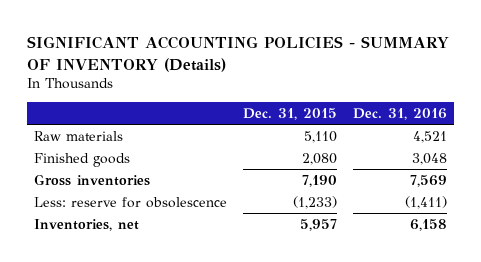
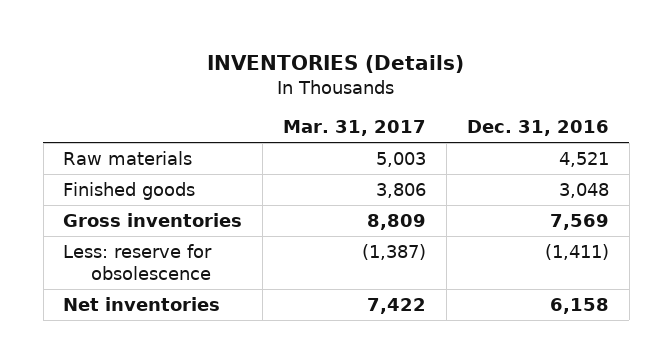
[26,36,449,72] SIGNIFICANT ACCOUNTING POLICIES - SUMMARY OF INVENTORY (Details) -> [207,55,465,74] INVENTORIES (Details)
[242,108,337,121] Dec. 31, 2015 -> none
none -> [283,120,427,137] Mar. 31, 2017
[34,218,140,231] Inventories, net -> [63,296,221,311] Net inventories

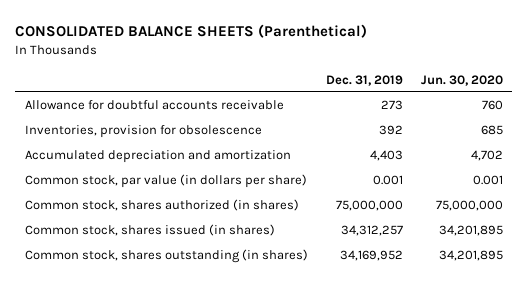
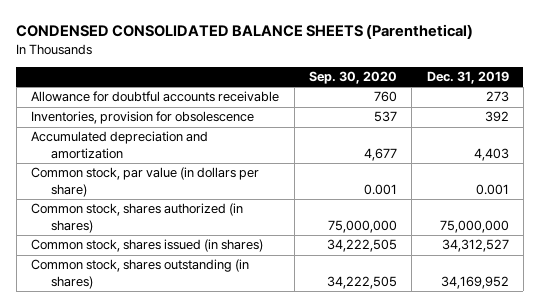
[15,23,368,38] CONSOLIDATED BALANCE SHEETS (Parenthetical) -> [16,24,474,40] CONDENSED CONSOLIDATED BALANCE SHEETS (Parenthetical)
[420,74,503,86] Jun. 30, 2020 -> none
none -> [308,70,397,84] Sep. 30, 2020
[340,225,403,237] 34,312,257 -> [441,239,509,253] 34,312,527

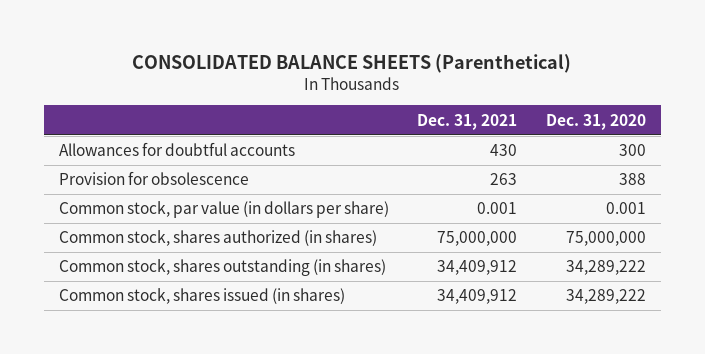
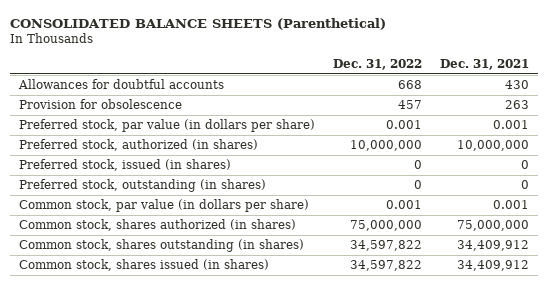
[546,113,647,130] Dec. 31, 2020 -> none
none -> [333,59,423,71] Dec. 31, 2022
none -> [19,118,316,132] Preferred stock, par value (in dollars per share)
none -> [19,138,259,151] Preferred stock, authorized (in shares)
none -> [19,158,232,171] Preferred stock, issued (in shares)
none -> [19,178,267,192] Preferred stock, outstanding (in shares)

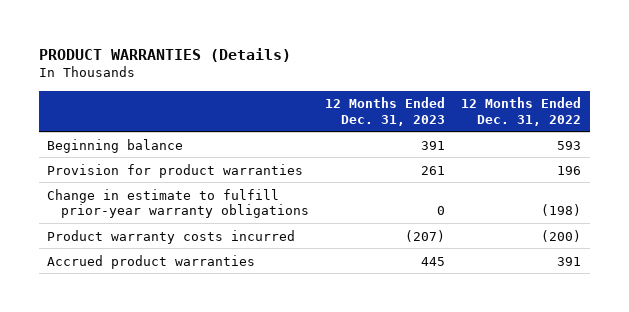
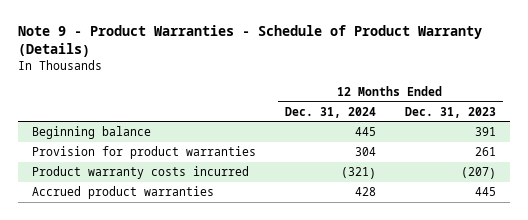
[38,47,291,62] PRODUCT WARRANTIES (Details) -> [17,24,482,58] Note 9 - Product Warranties - Schedule of Product Warranty (Details)
[461,97,582,126] 12 Months Ended Dec. 31, 2022 -> none
none -> [284,106,376,118] Dec. 31, 2024
[47,188,310,219] Change in estimate to fulfill prior-year warranty obligations -> none

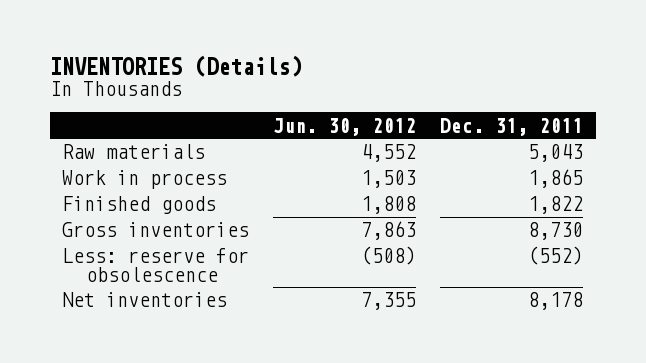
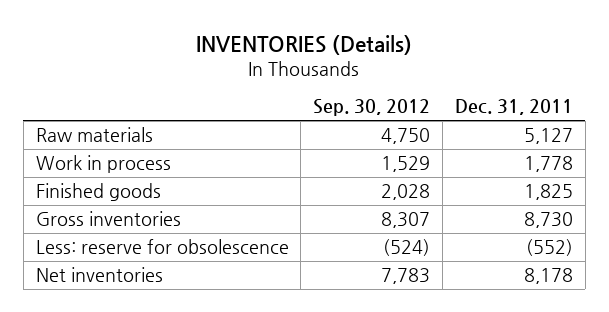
[273,117,417,136] Jun. 30, 2012 -> none
none -> [313,99,431,117] Sep. 30, 2012
[528,144,584,163] 5,043 -> [523,128,573,145] 5,127
[528,169,584,189] 1,865 -> [523,156,573,173] 1,778
[528,196,584,215] 1,822 -> [523,184,573,201] 1,825

